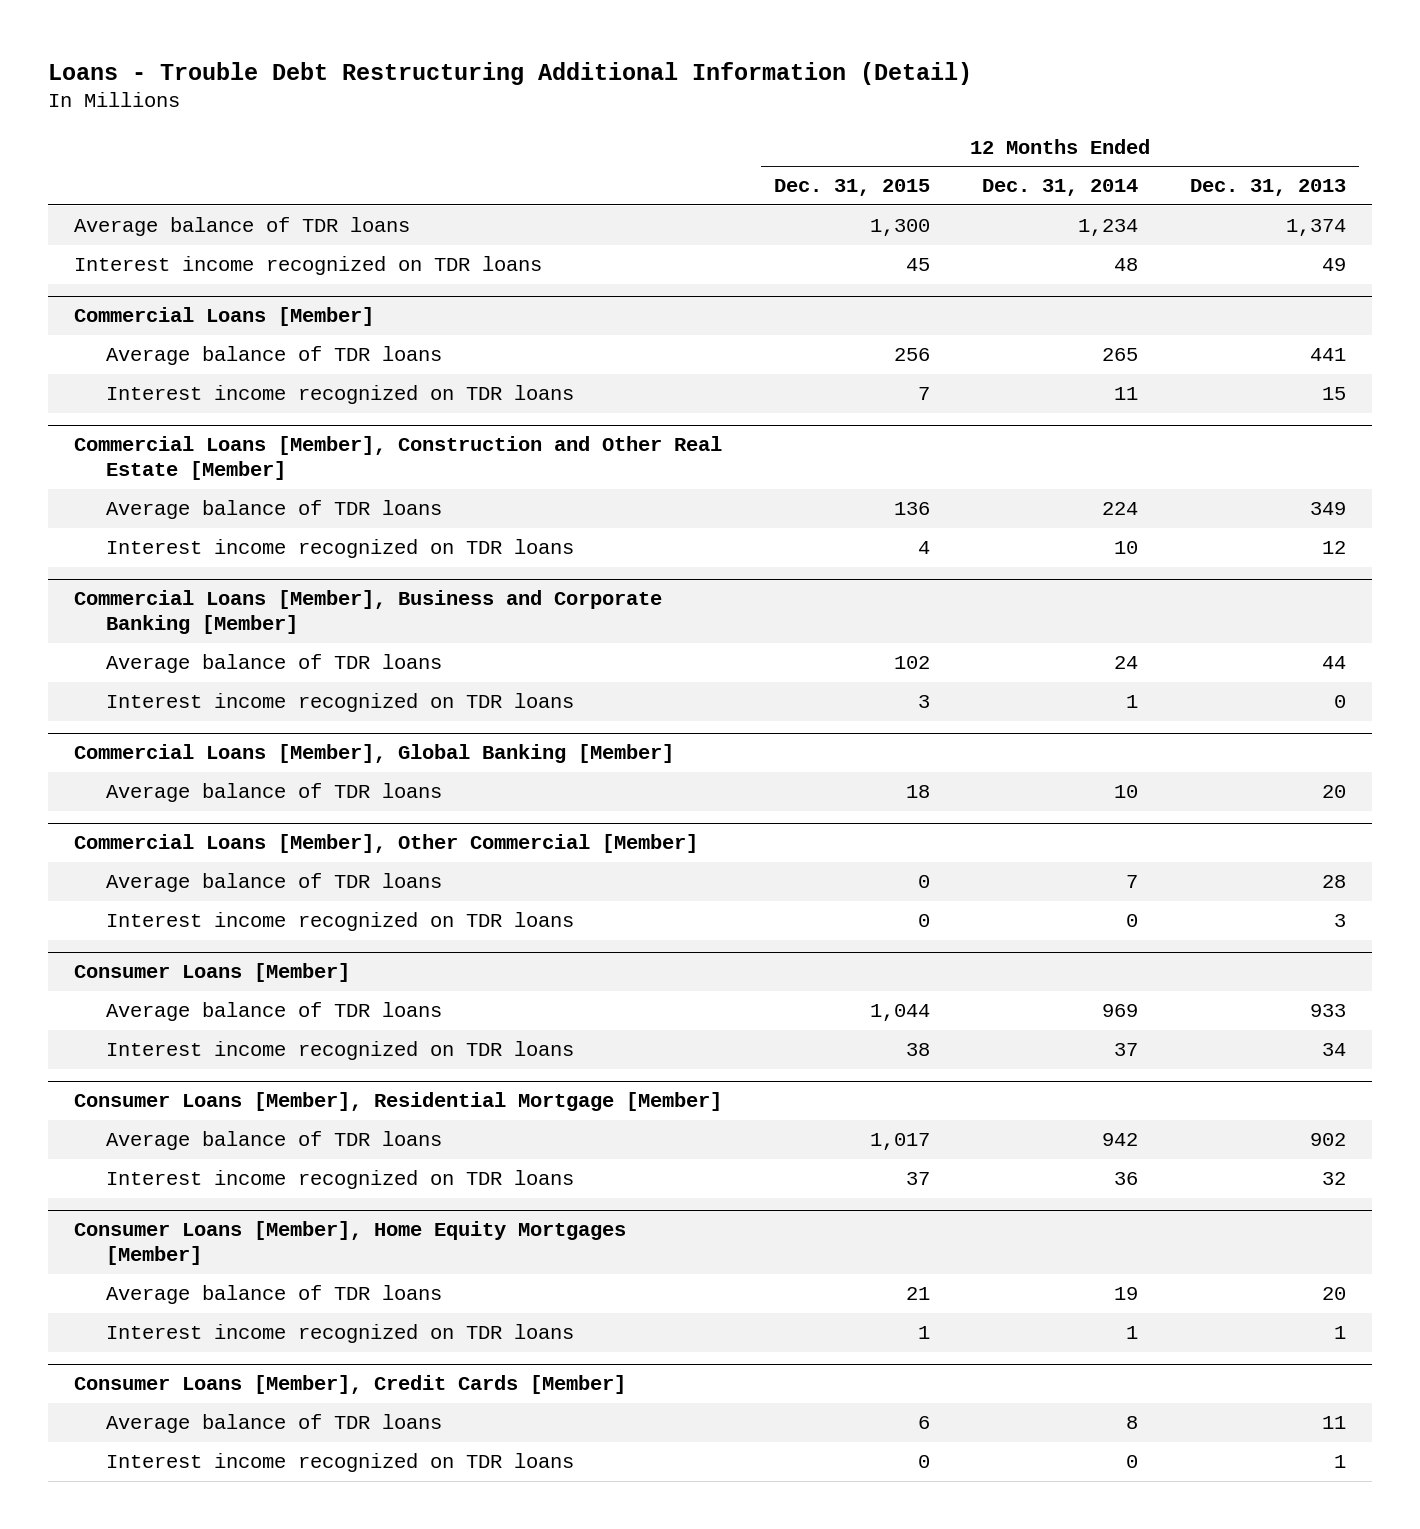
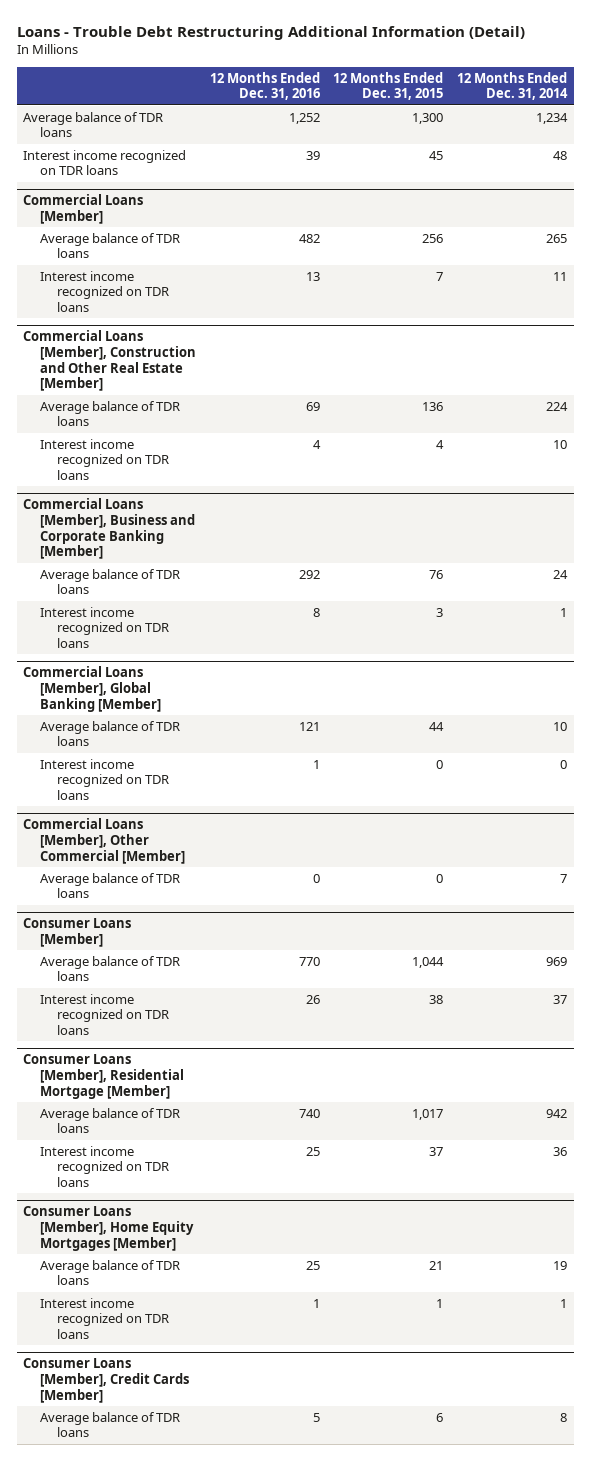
[1189,179,1346,197] Dec. 31, 2013 -> none
none -> [209,71,320,101] 12 Months Ended Dec. 31, 2016
[893,656,930,670] 102 -> [429,569,444,579] 76
[905,785,930,799] 18 -> [429,721,445,731] 44
none -> [40,758,169,800] Interest income recognized on TDR loans
[105,912,574,932] Interest income recognized on TDR loans -> none
[105,1453,574,1473] Interest income recognized on TDR loans -> none

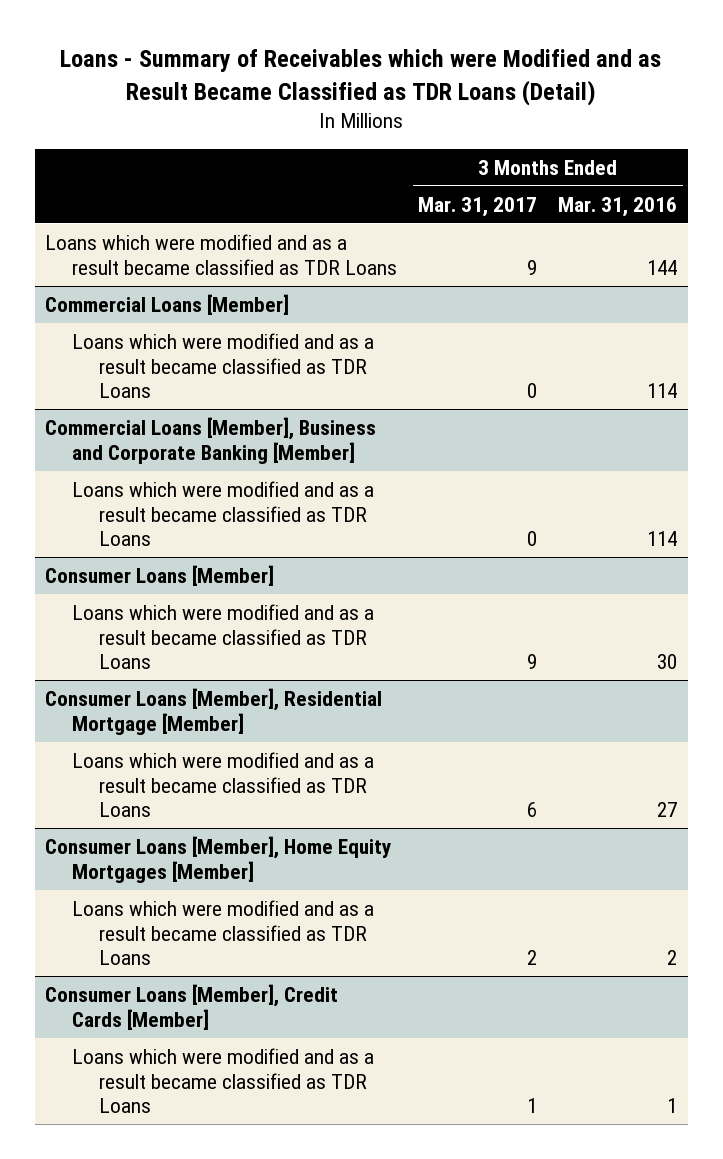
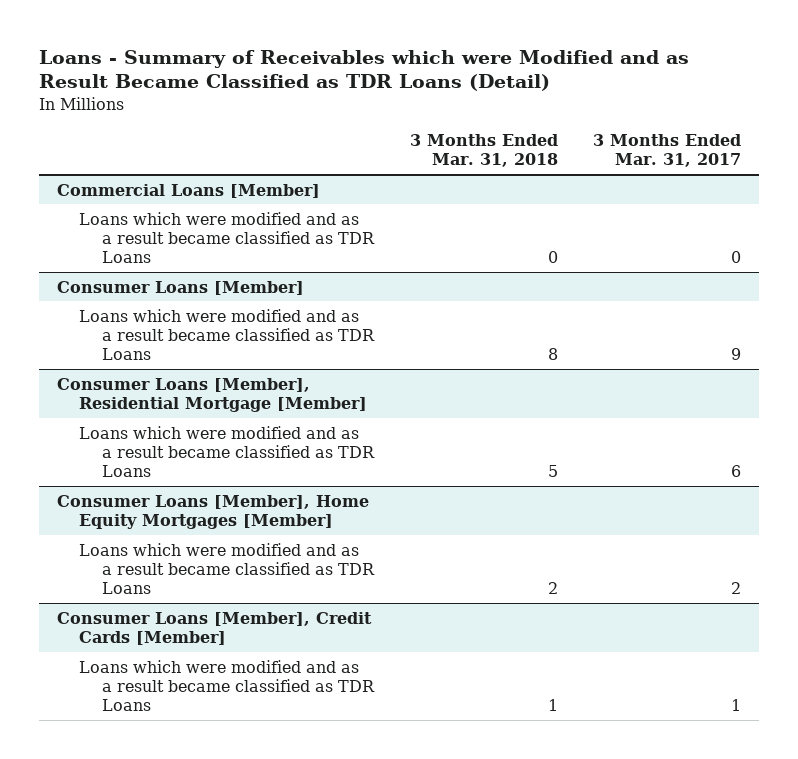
[558,196,678,217] Mar. 31, 2016 -> none
none -> [409,134,558,168] 3 Months Ended Mar. 31, 2018
[45,233,398,275] Loans which were modified and as a result became classified as TDR Loans -> none
[45,416,377,464] Commercial Loans [Member], Business and Corporate Banking [Member] -> none
[72,480,375,547] Loans which were modified and as a result became classified as TDR Loans -> none

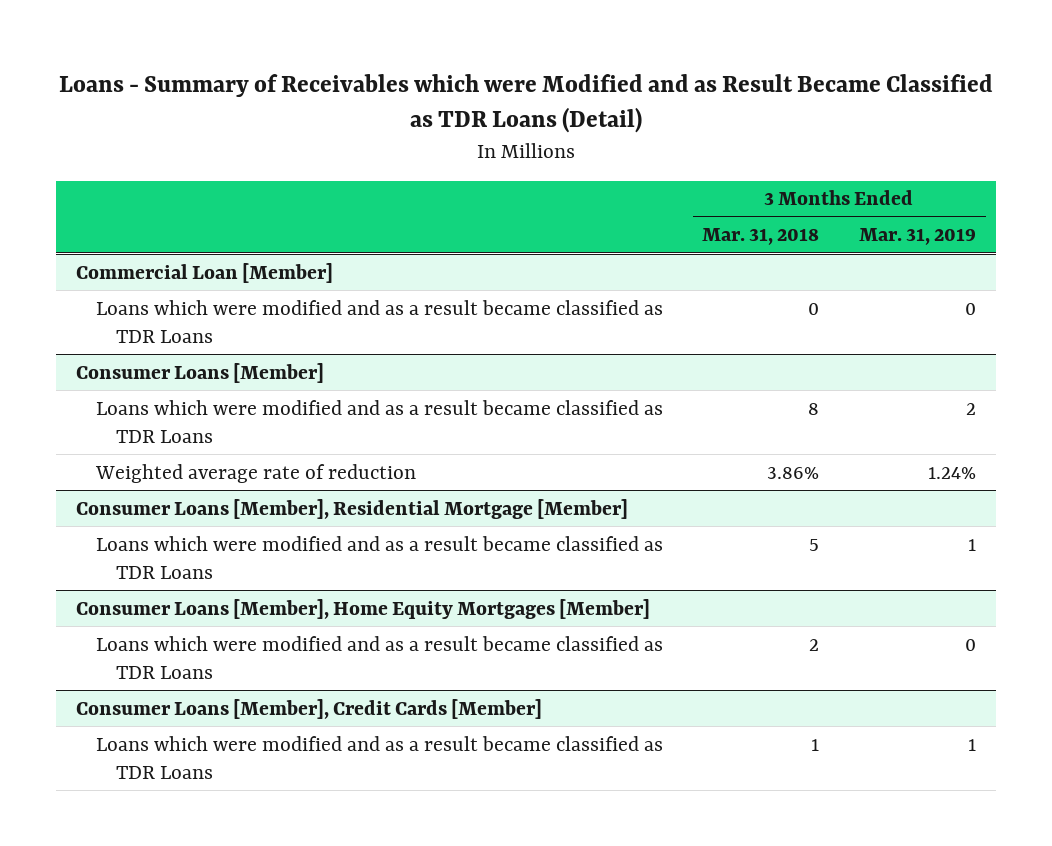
[593,134,742,168] 3 Months Ended Mar. 31, 2017 -> none
none -> [858,228,976,246] Mar. 31, 2019
[56,183,320,198] Commercial Loans [Member] -> [75,262,333,283] Commercial Loan [Member]
none -> [94,463,416,483] Weighted average rate of reduction

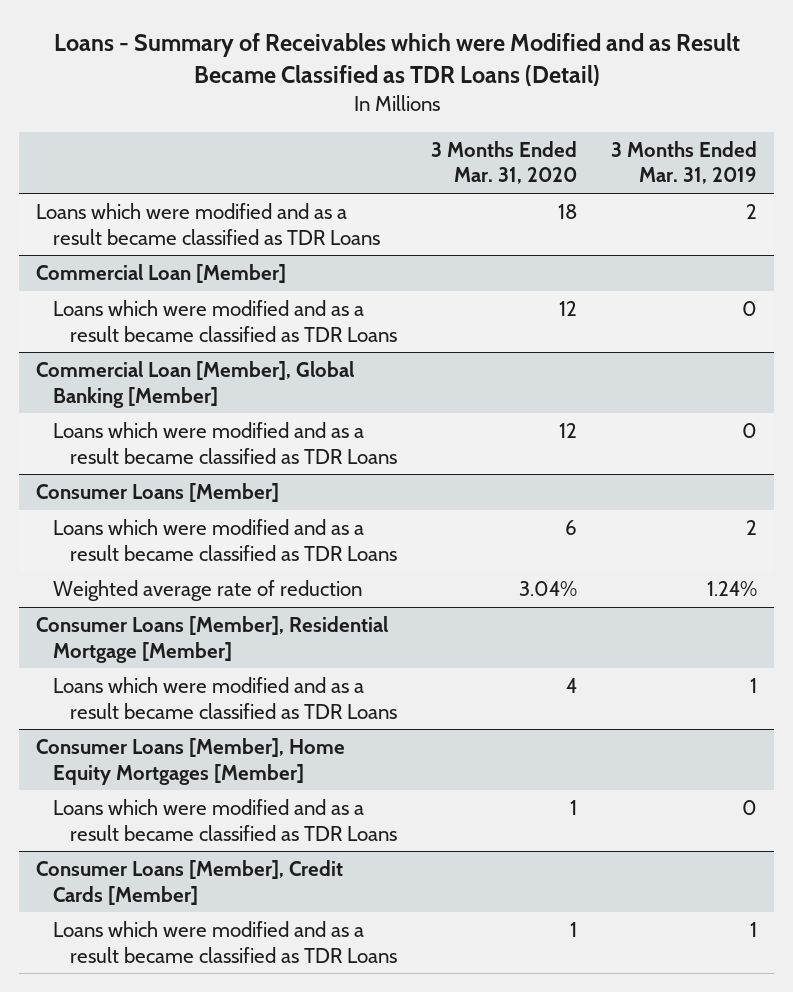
[702,228,820,246] Mar. 31, 2018 -> none
none -> [430,141,577,185] 3 Months Ended Mar. 31, 2020
none -> [36,203,381,245] Loans which were modified and as a result became classified as TDR Loans
none -> [36,361,355,408] Commercial Loan [Member], Global Banking [Member]
none -> [53,422,398,464] Loans which were modified and as a result became classified as TDR Loans

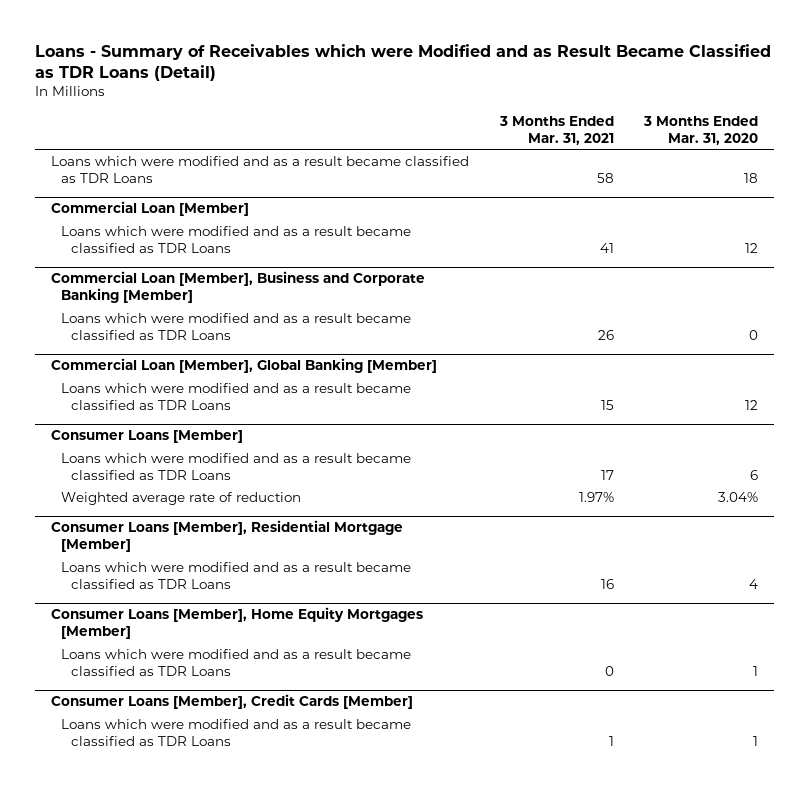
[610,141,757,185] 3 Months Ended Mar. 31, 2019 -> none
none -> [498,116,614,146] 3 Months Ended Mar. 31, 2021
none -> [50,271,425,304] Commercial Loan [Member], Business and Corporate Banking [Member]
none -> [61,313,412,340] Loans which were modified and as a result became classified as TDR Loans

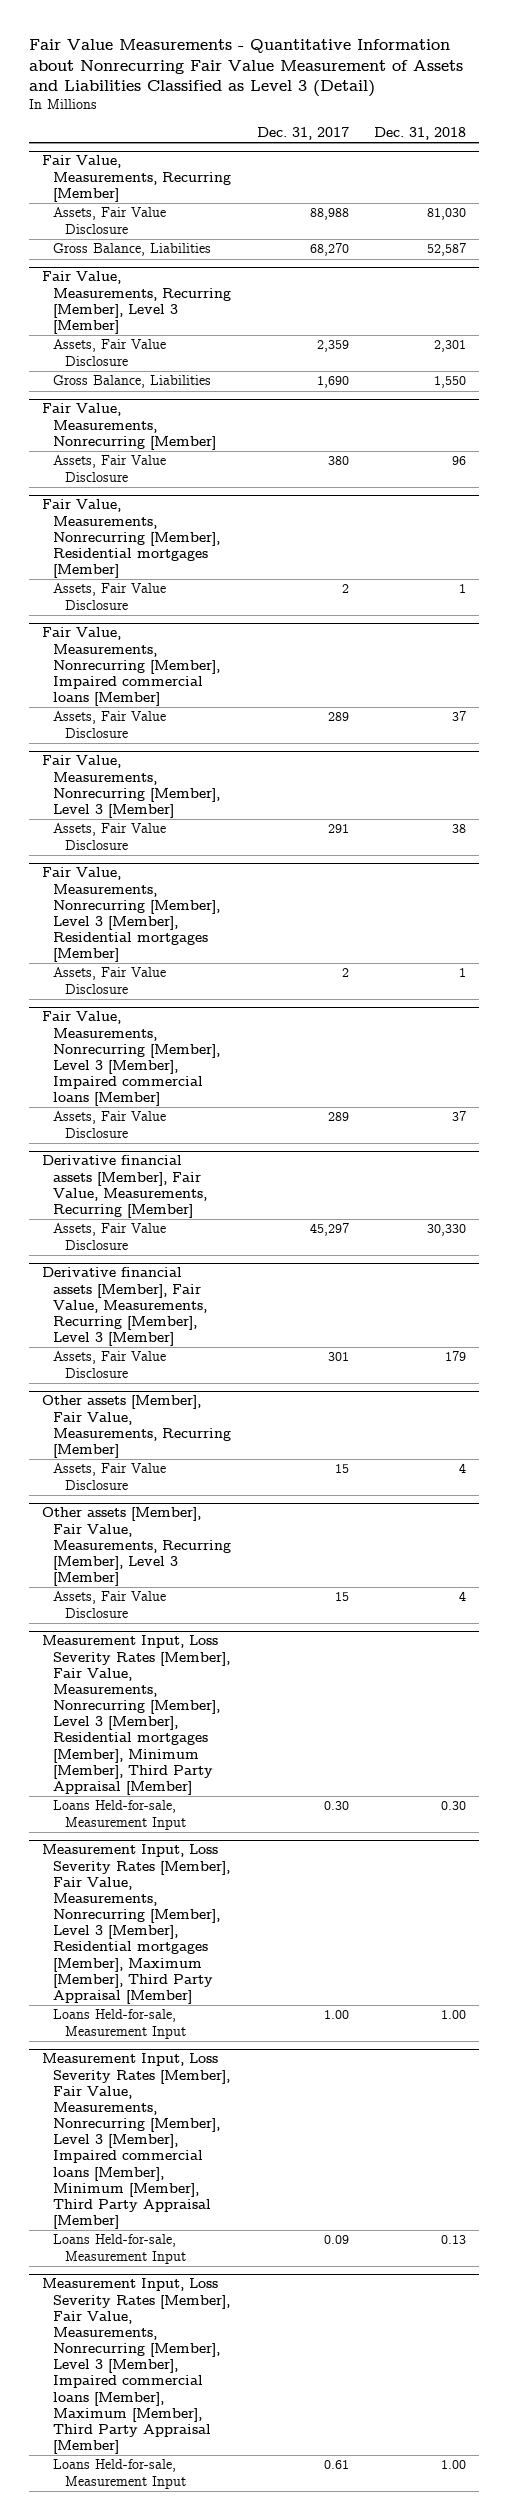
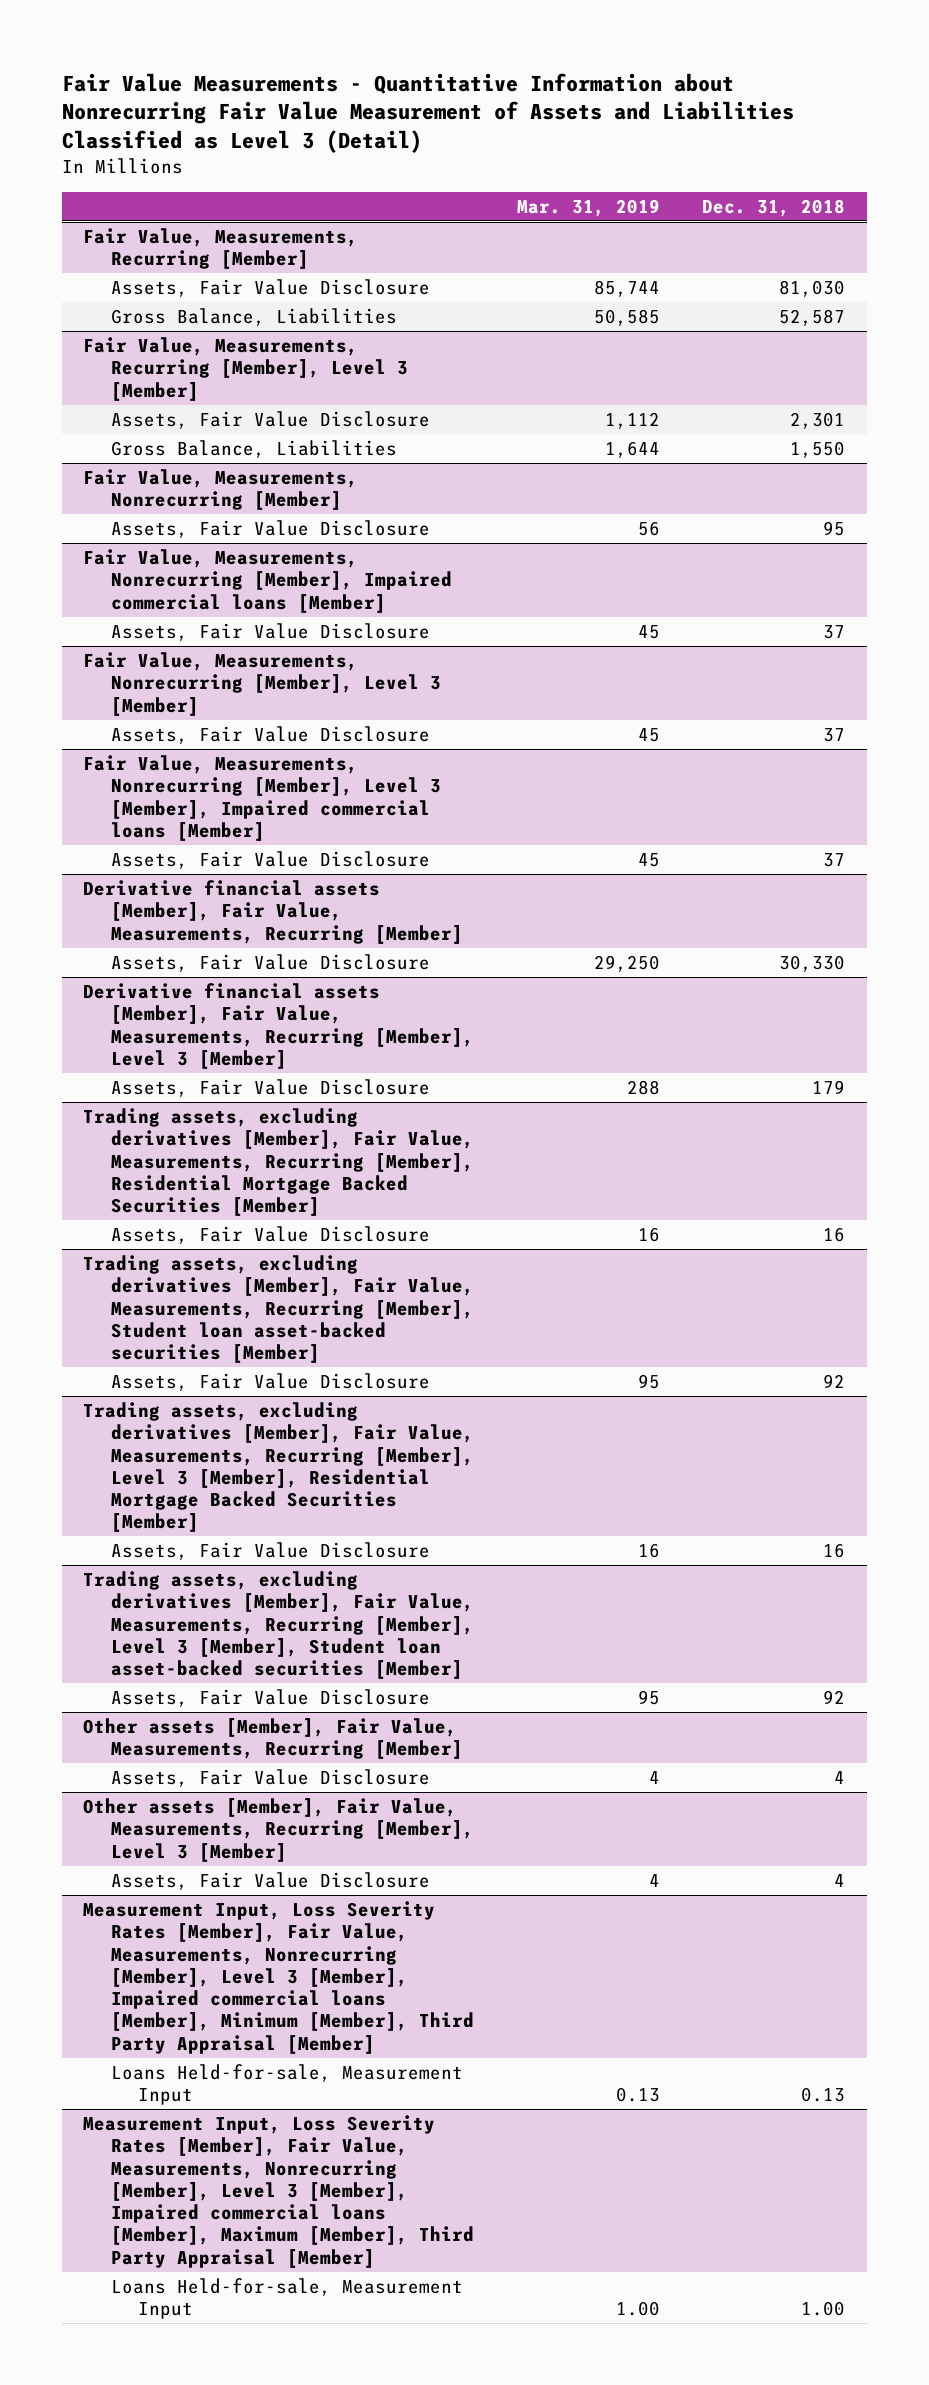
[256,126,349,140] Dec. 31, 2017 -> none
none -> [516,198,660,217] Mar. 31, 2019
[42,499,221,579] Fair Value, Measurements, Nonrecurring [Member], Residential mortgages [Member] -> none
[53,583,167,610] Assets, Fair Value Disclosure -> none
[452,456,467,466] 96 -> [823,521,846,537] 95
[42,867,221,963] Fair Value, Measurements, Nonrecurring [Member], Level 3 [Member], Residential mortgages [Member] -> none
[53,967,167,994] Assets, Fair Value Disclosure -> none
[452,824,467,834] 38 -> [823,728,846,743] 37
none -> [83,1108,474,1217] Trading assets, excluding derivatives [Member], Fair Value, Measurements, Recurring [Member], Residential Mortgage Backed Securities [Member]
none -> [110,1226,430,1245] Assets, Fair Value Disclosure
none -> [83,1255,474,1364] Trading assets, excluding derivatives [Member], Fair Value, Measurements, Recurring [Member], Student loan asset-backed securities [Member]
none -> [110,1373,430,1392] Assets, Fair Value Disclosure
none -> [83,1402,474,1533] Trading assets, excluding derivatives [Member], Fair Value, Measurements, Recurring [Member], Level 3 [Member], Residential Mortgage Backed Securities [Member]
none -> [110,1542,430,1561] Assets, Fair Value Disclosure
none -> [83,1571,474,1680] Trading assets, excluding derivatives [Member], Fair Value, Measurements, Recurring [Member], Level 3 [Member], Student loan asset-backed securities [Member]
none -> [110,1689,430,1708] Assets, Fair Value Disclosure
[42,1635,231,1795] Measurement Input, Loss Severity Rates [Member], Fair Value, Measurements, Nonrecurring [Member], Level 3 [Member], Residential mortgages [Member], Minimum [Member], Third Party Appraisal [Member] -> none
[53,1800,186,1830] Loans Held-for-sale, Measurement Input -> none
[42,1844,231,2004] Measurement Input, Loss Severity Rates [Member], Fair Value, Measurements, Nonrecurring [Member], Level 3 [Member], Residential mortgages [Member], Maximum [Member], Third Party Appraisal [Member] -> none
[53,2009,186,2039] Loans Held-for-sale, Measurement Input -> none

